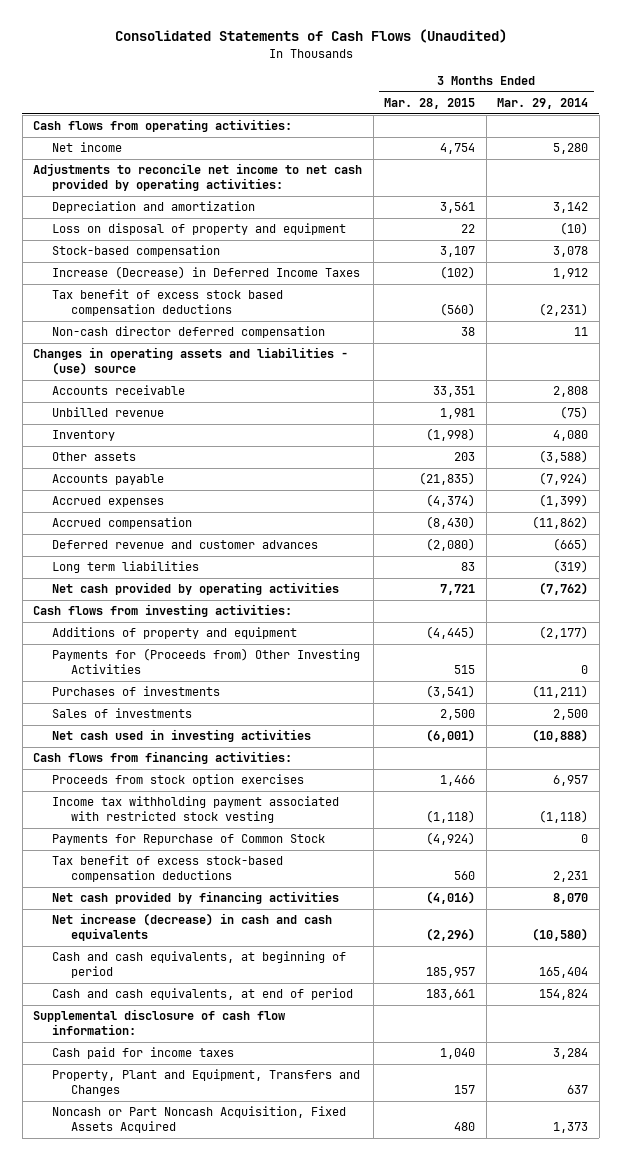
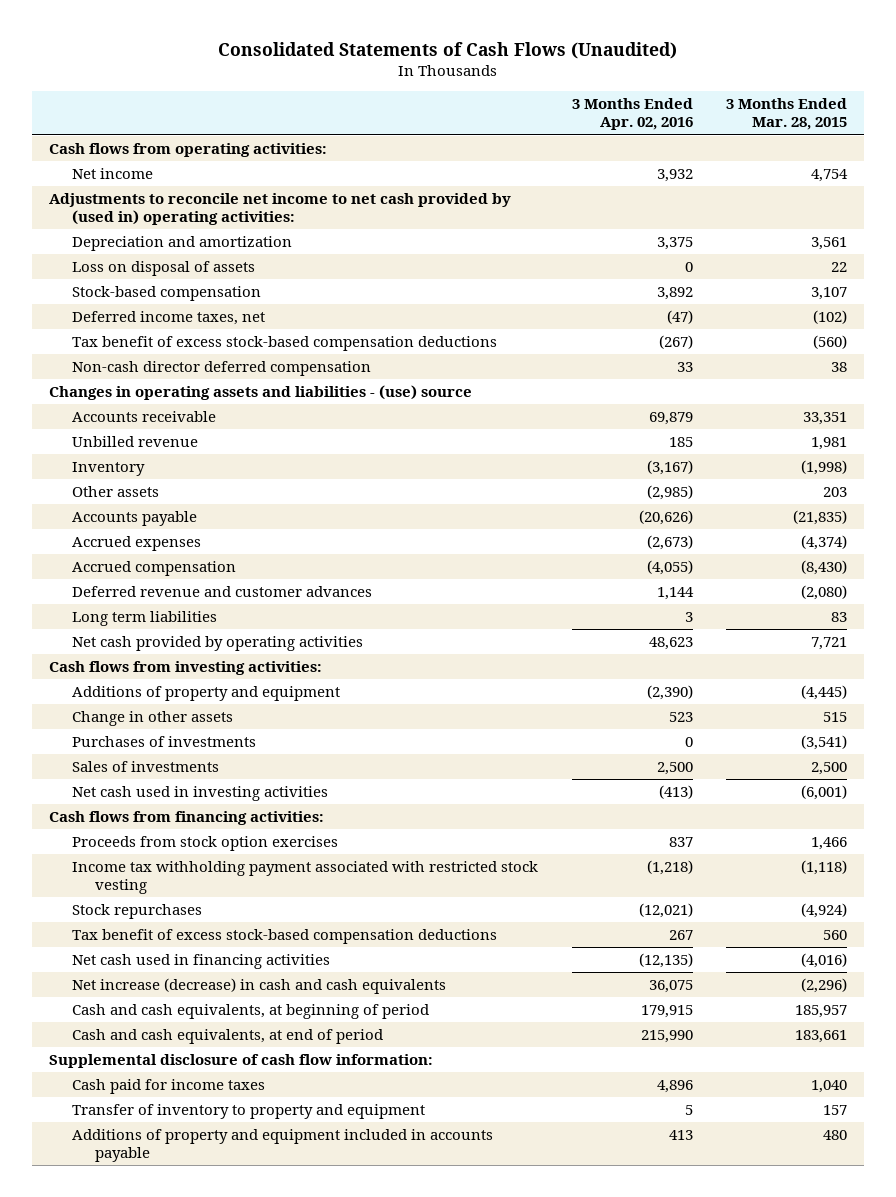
[497,98,589,110] Mar. 29, 2014 -> none
none -> [571,98,693,131] 3 Months Ended Apr. 02, 2016
[33,163,363,192] Adjustments to reconcile net income to net cash provided by operating activities: -> [48,193,511,226] Adjustments to reconcile net income to net cash provided by (used in) operating activities:
[52,223,347,236] Loss on disposal of property and equipment -> [71,261,255,277] Loss on disposal of assets
[52,266,361,280] Increase (Decrease) in Deferred Income Taxes -> [71,311,265,326] Deferred income taxes, net
[52,289,284,317] Tax benefit of excess stock based compensation deductions -> [71,336,497,352] Tax benefit of excess stock-based compensation deductions
[52,648,361,675] Payments for (Proceeds from) Other Investing Activities -> [71,711,233,727] Change in other assets
[52,834,326,846] Payments for Repurchase of Common Stock -> [71,904,202,920] Stock repurchases
[52,891,340,905] Net cash provided by financing activities -> [71,954,330,970] Net cash used in financing activities
[52,1069,361,1097] Property, Plant and Equipment, Transfers and Changes -> [71,1104,425,1120] Transfer of inventory to property and equipment
[52,1106,347,1134] Noncash or Part Noncash Acquisition, Fixed Assets Acquired -> [71,1129,493,1163] Additions of property and equipment included in accounts payable

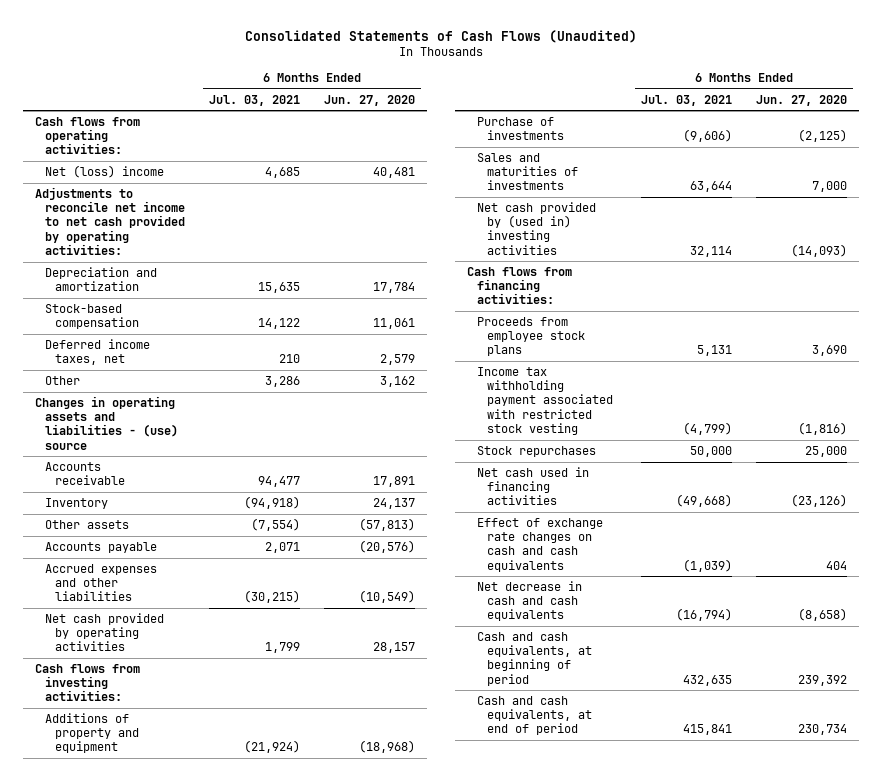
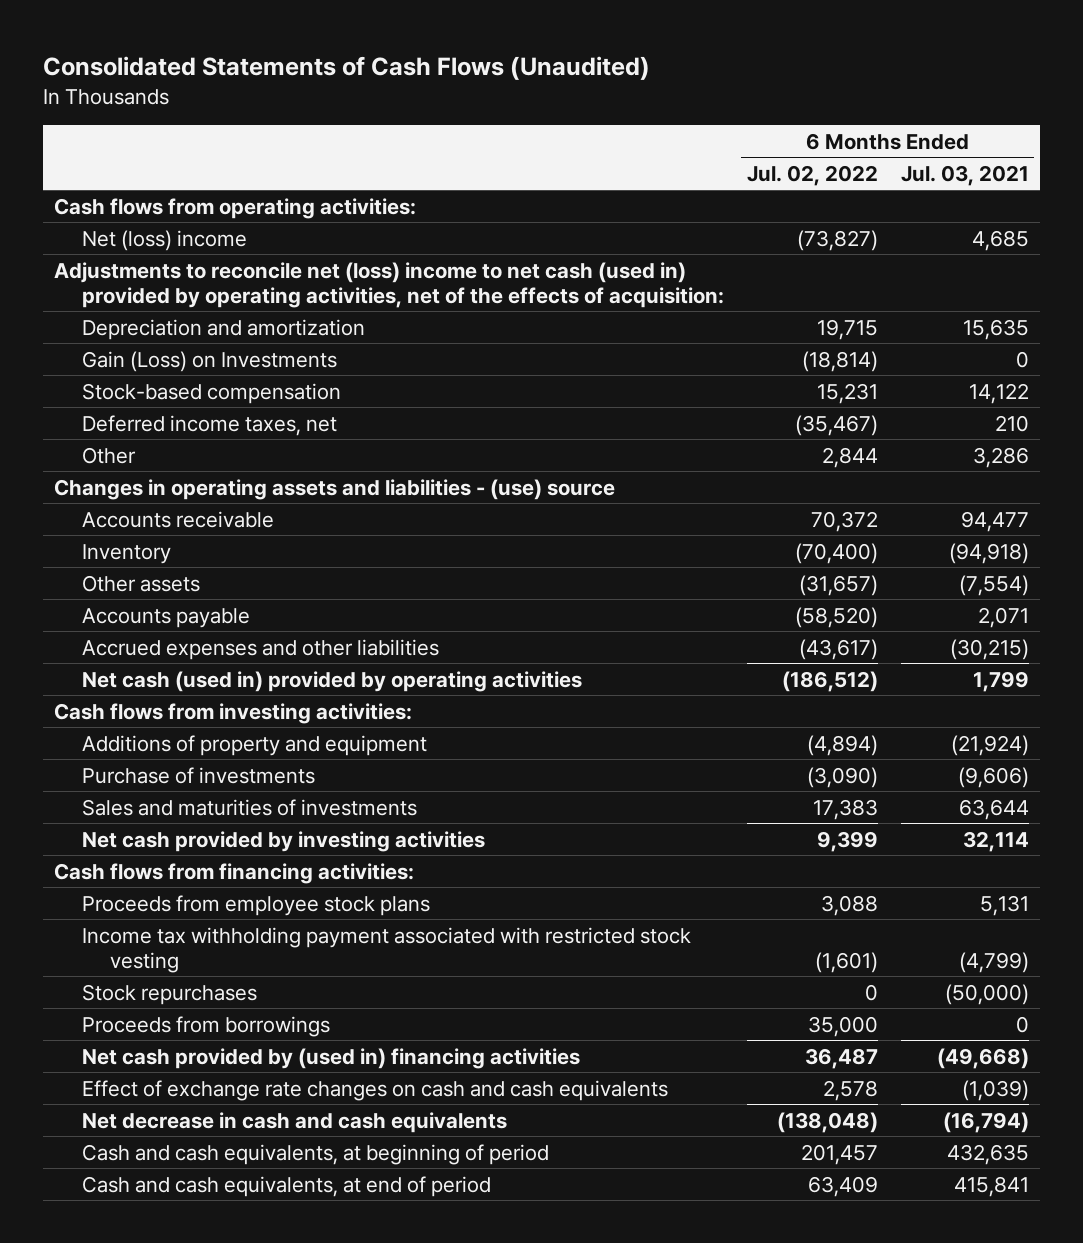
[323,94,415,106] Jun. 27, 2020 -> none
none -> [746,164,878,186] Jul. 02, 2022
[35,186,185,255] Adjustments to reconcile net income to net cash provided by operating activities: -> [54,261,724,308] Adjustments to reconcile net (loss) income to net cash (used in) provided by operating activities, net of the effects of acquisition:
none -> [81,350,337,372] Gain (Loss) on Investments
[44,612,164,652] Net cash provided by operating activities -> [81,670,582,692] Net cash (used in) provided by operating activities
[476,201,596,255] Net cash provided by (used in) investing activities -> [81,830,485,852] Net cash provided by investing activities
[689,445,732,457] 50,000 -> [944,983,1029,1005] (50,000)
none -> [81,1015,330,1037] Proceeds from borrowings
[476,466,589,506] Net cash used in financing activities -> [81,1047,580,1069] Net cash provided by (used in) financing activities

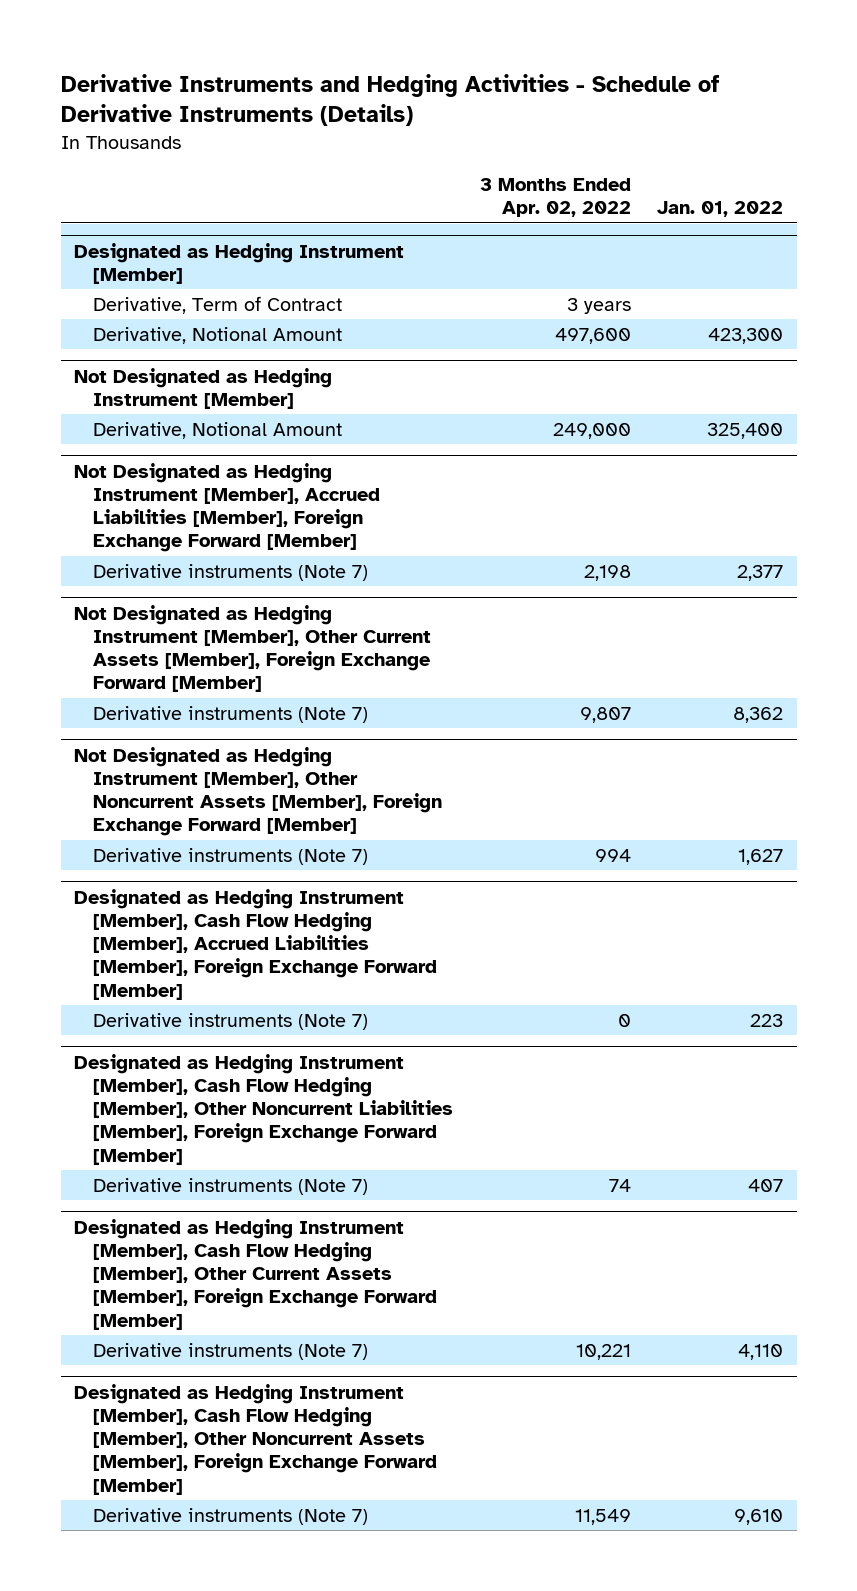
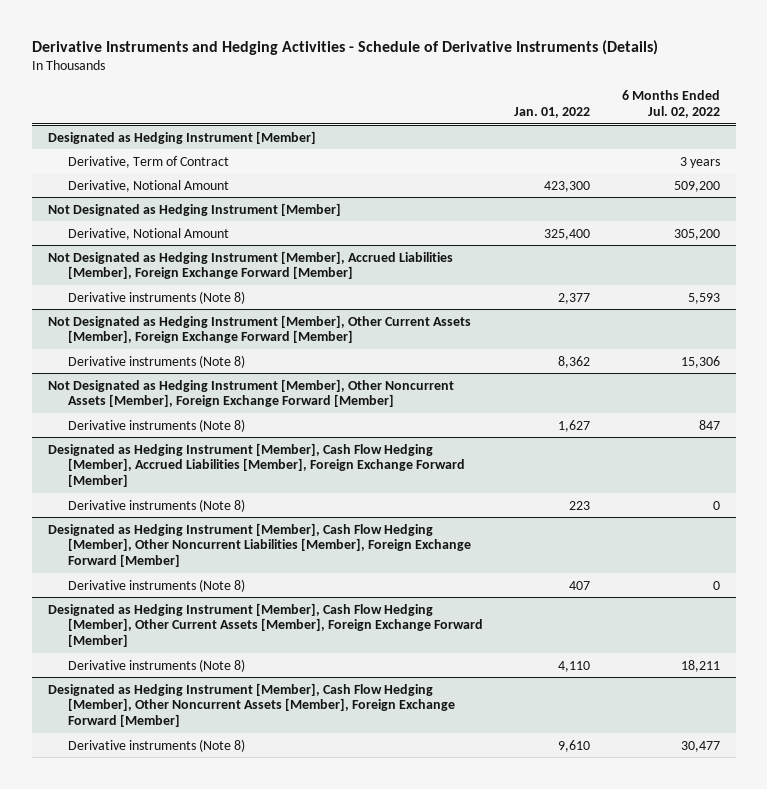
[479,178,631,218] 3 Months Ended Apr. 02, 2022 -> none
none -> [621,90,720,118] 6 Months Ended Jul. 02, 2022
[93,563,369,581] Derivative instruments (Note 7) -> [67,290,245,304] Derivative instruments (Note 8)
[93,705,369,723] Derivative instruments (Note 7) -> [67,354,245,368] Derivative instruments (Note 8)
[93,847,369,865] Derivative instruments (Note 7) -> [67,418,245,432] Derivative instruments (Note 8)
[93,1012,369,1030] Derivative instruments (Note 7) -> [67,498,245,512] Derivative instruments (Note 8)
[93,1177,369,1195] Derivative instruments (Note 7) -> [67,578,245,592] Derivative instruments (Note 8)
[93,1342,369,1360] Derivative instruments (Note 7) -> [67,658,245,672] Derivative instruments (Note 8)
[93,1507,369,1525] Derivative instruments (Note 7) -> [67,738,245,752] Derivative instruments (Note 8)

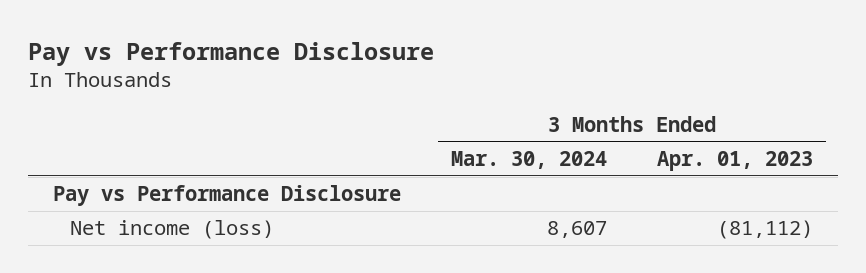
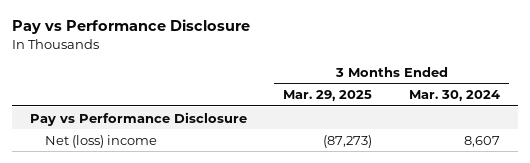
[657,151,814,172] Apr. 01, 2023 -> none
none -> [283,90,373,102] Mar. 29, 2025
[69,220,274,240] Net income (loss) -> [44,134,157,148] Net (loss) income

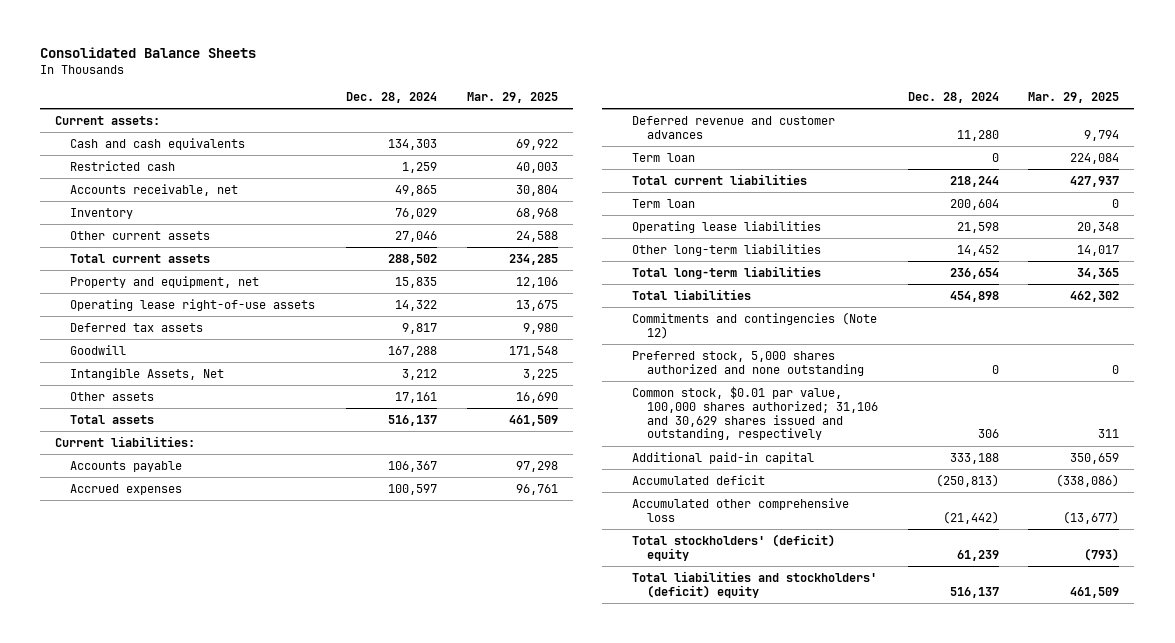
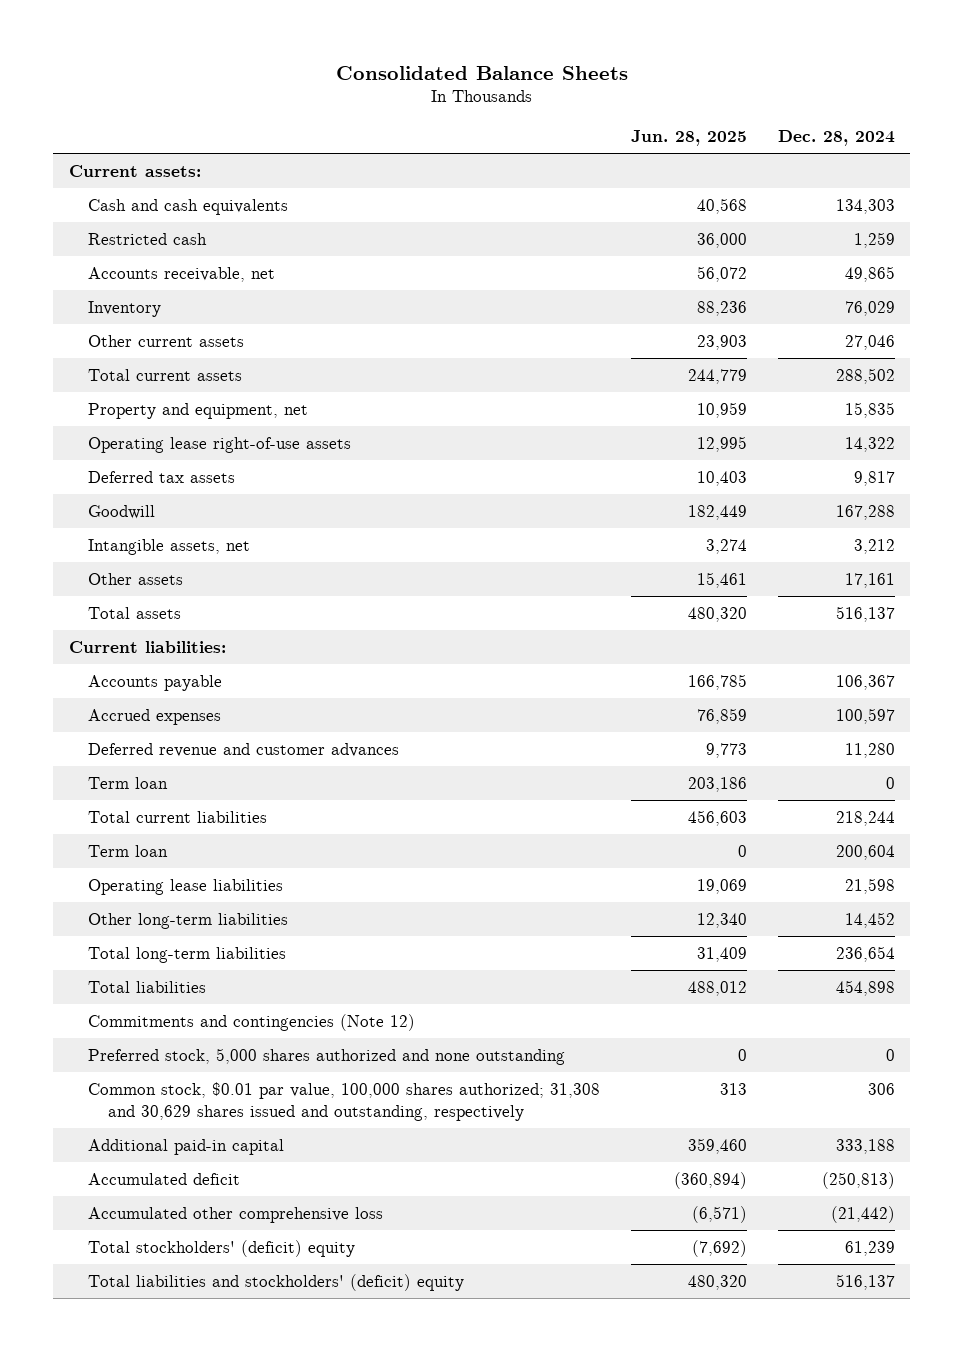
[466,92,558,104] Mar. 29, 2025 -> none
none -> [631,130,748,147] Jun. 28, 2025
[70,367,225,380] Intangible Assets, Net -> [88,538,251,555] Intangible assets, net
[631,385,878,441] Common stock, $0.01 par value, 100,000 shares authorized; 31,106 and 30,629 shares issued and outstanding, respectively -> [88,1081,601,1121] Common stock, $0.01 par value, 100,000 shares authorized; 31,308 and 30,629 shares issued and outstanding, respectively

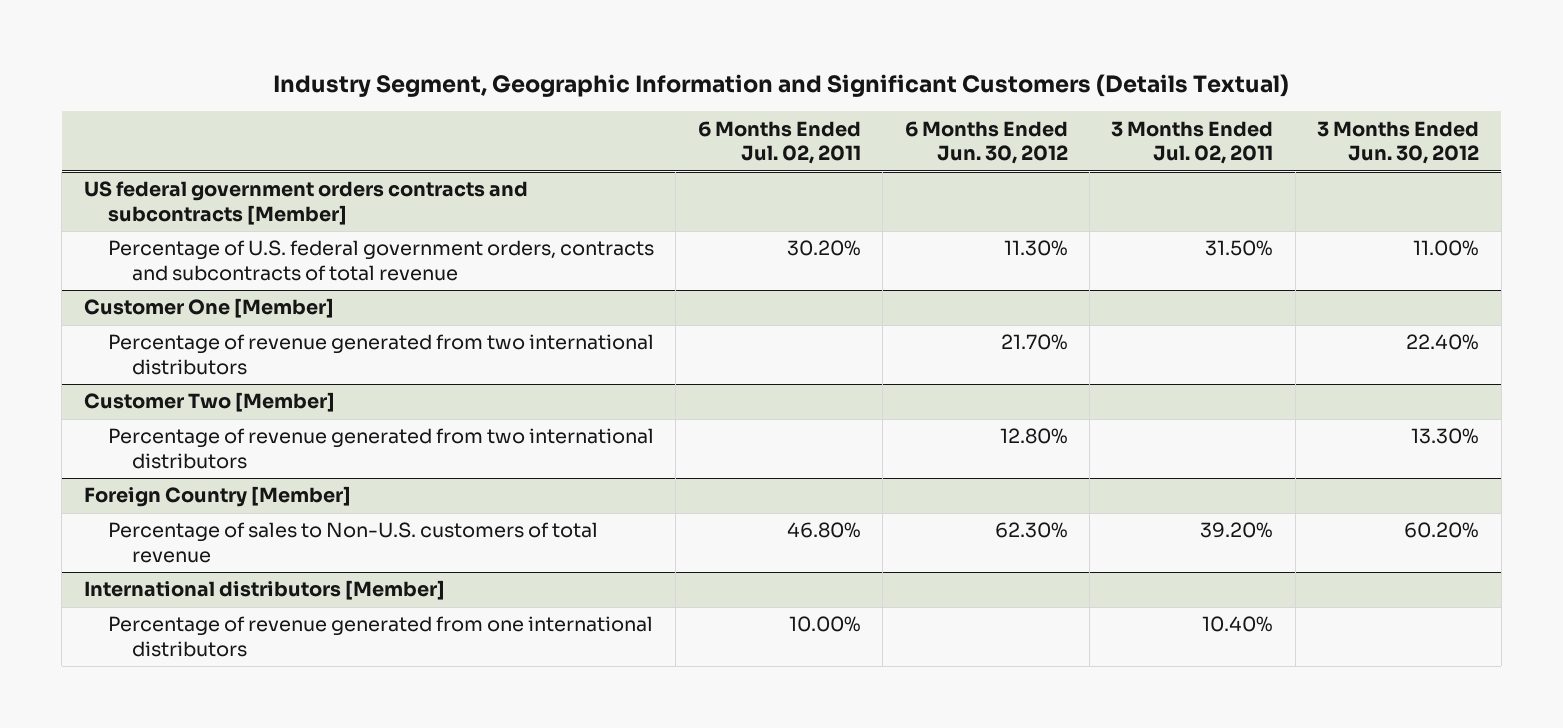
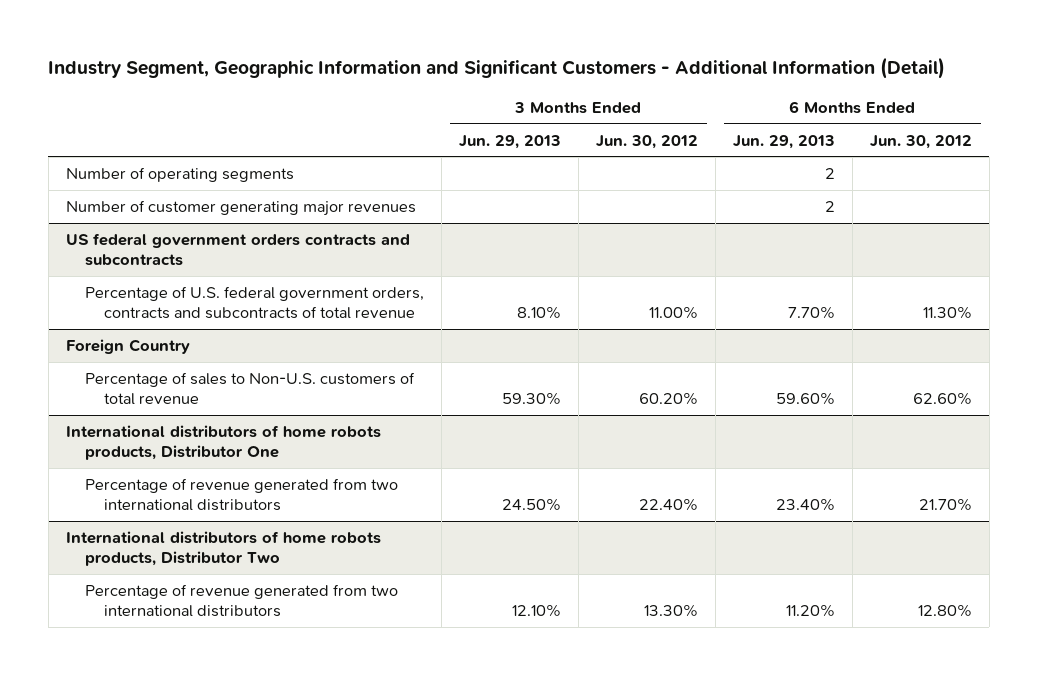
[273,73,1290,97] Industry Segment, Geographic Information and Significant Customers (Details Textual) -> [48,57,946,80] Industry Segment, Geographic Information and Significant Customers - Additional Information (Detail)
[697,120,861,165] 6 Months Ended Jul. 02, 2011 -> none
[1111,120,1274,165] 3 Months Ended Jul. 02, 2011 -> none
none -> [458,134,561,149] Jun. 29, 2013
none -> [732,134,835,149] Jun. 29, 2013
none -> [65,167,294,183] Number of operating segments
none -> [65,200,416,217] Number of customer generating major revenues
[83,181,528,226] US federal government orders contracts and subcontracts [Member] -> [65,233,410,266] US federal government orders contracts and subcontracts
[83,298,334,319] Customer One [Member] -> none
none -> [65,339,190,355] Foreign Country
none -> [84,372,415,405] Percentage of sales to Non-U.S. customers of total revenue
none -> [65,425,381,460] International distributors of home robots products, Distributor One
[83,392,335,413] Customer Two [Member] -> none
none -> [65,531,381,566] International distributors of home robots products, Distributor Two
[83,486,351,508] Foreign Country [Member] -> none
[107,522,598,564] Percentage of sales to Non-U.S. customers of total revenue -> none
[83,580,445,601] International distributors [Member] -> none
[107,616,653,658] Percentage of revenue generated from one international distributors -> none

